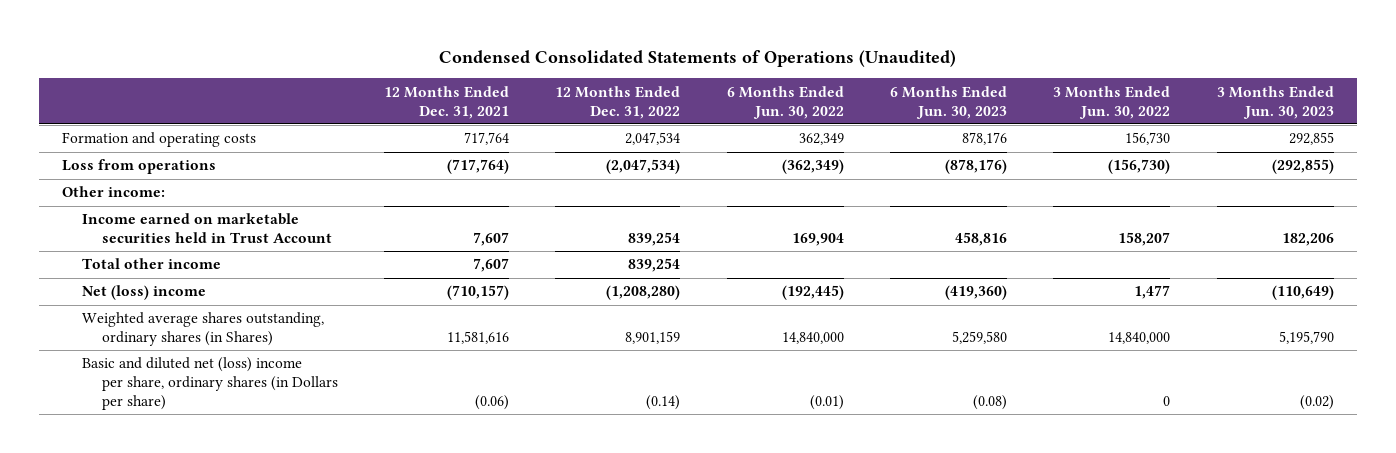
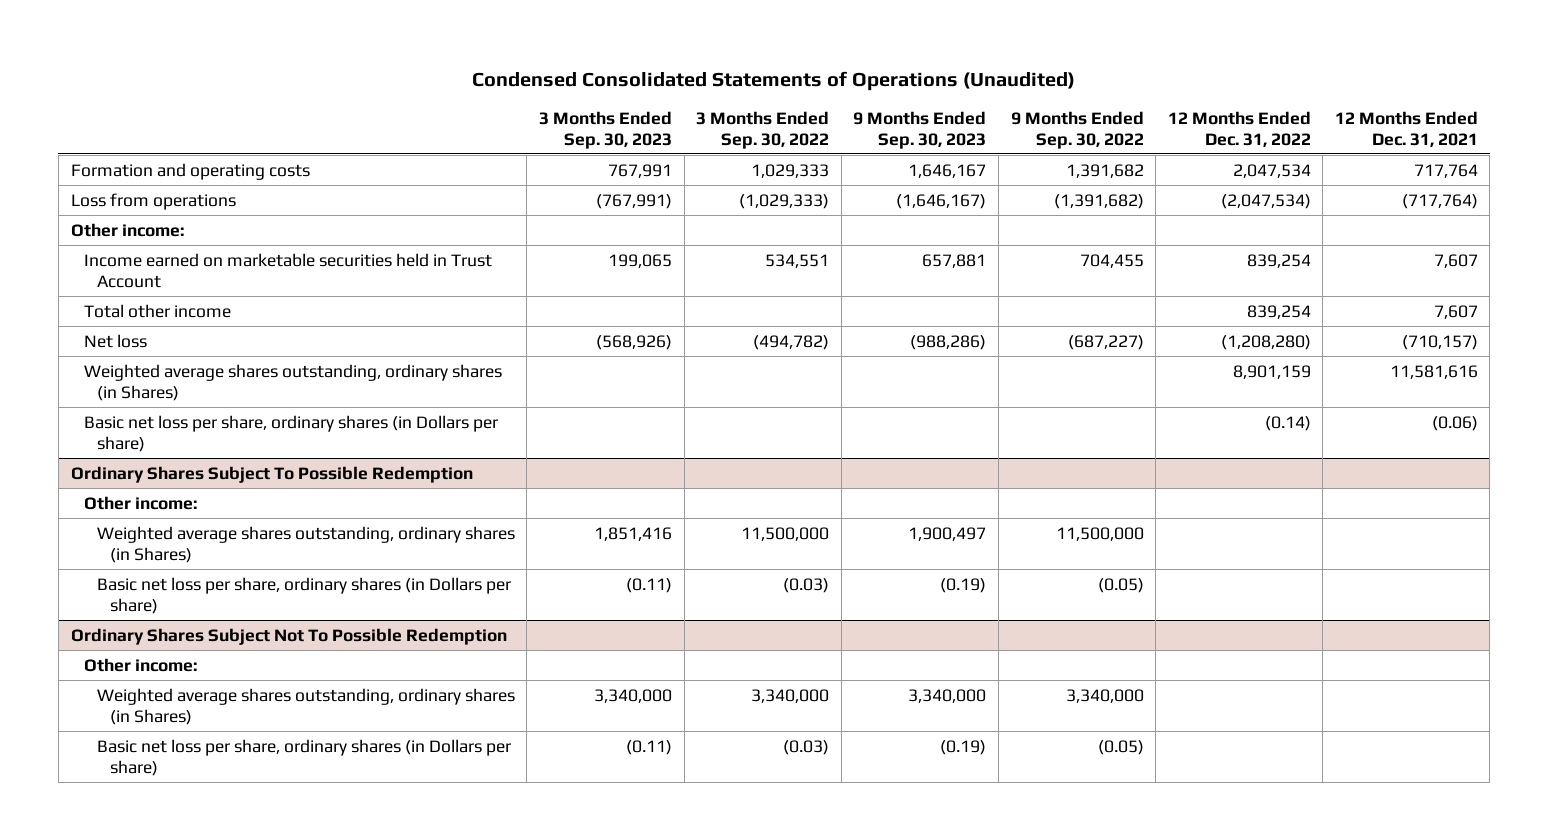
[726,85,844,119] 6 Months Ended Jun. 30, 2022 -> none
[890,85,1008,119] 6 Months Ended Jun. 30, 2023 -> none
[1053,85,1171,119] 3 Months Ended Jun. 30, 2022 -> none
[1216,85,1334,119] 3 Months Ended Jun. 30, 2023 -> none
none -> [539,110,673,149] 3 Months Ended Sep. 30, 2023
none -> [696,110,830,149] 3 Months Ended Sep. 30, 2022
none -> [853,110,987,149] 9 Months Ended Sep. 30, 2023
none -> [1010,110,1144,149] 9 Months Ended Sep. 30, 2022
[81,285,206,301] Net (loss) income -> [83,333,147,348] Net loss
[81,357,338,411] Basic and diluted net (loss) income per share, ordinary shares (in Dollars per share) -> [83,414,498,452] Basic net loss per share, ordinary shares (in Dollars per share)
none -> [70,465,473,483] Ordinary Shares Subject To Possible Redemption
none -> [83,495,197,510] Other income:
none -> [96,525,515,563] Weighted average shares outstanding, ordinary shares (in Shares)
none -> [96,576,511,614] Basic net loss per share, ordinary shares (in Dollars per share)
none -> [70,627,507,645] Ordinary Shares Subject Not To Possible Redemption
none -> [83,657,197,672] Other income:
none -> [96,687,515,725] Weighted average shares outstanding, ordinary shares (in Shares)
none -> [96,738,511,776] Basic net loss per share, ordinary shares (in Dollars per share)

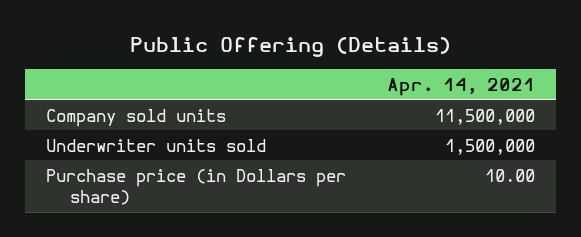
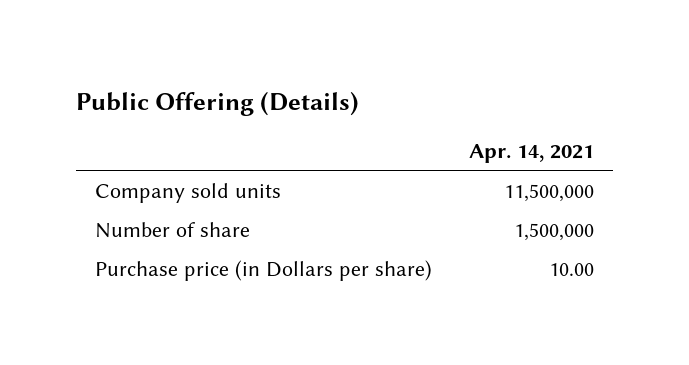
[45,138,266,152] Underwriter units sold -> [94,222,250,239] Number of share

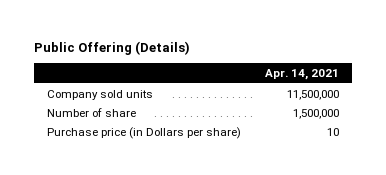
[549,263,595,277] 10.00 -> [327,127,340,136] 10

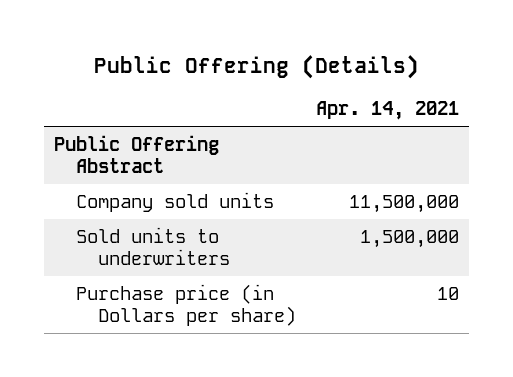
none -> [54,134,220,173] Public Offering Abstract
[46,107,136,117] Number of share -> [76,226,230,265] Sold units to underwriters

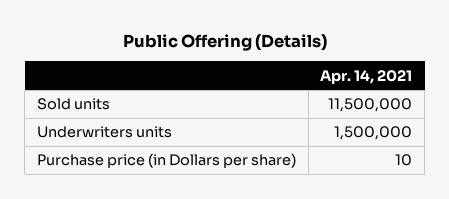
[54,134,220,173] Public Offering Abstract -> none
[76,191,275,212] Company sold units -> [36,98,110,111] Sold units
[76,226,230,265] Sold units to underwriters -> [36,126,172,139] Underwriters units

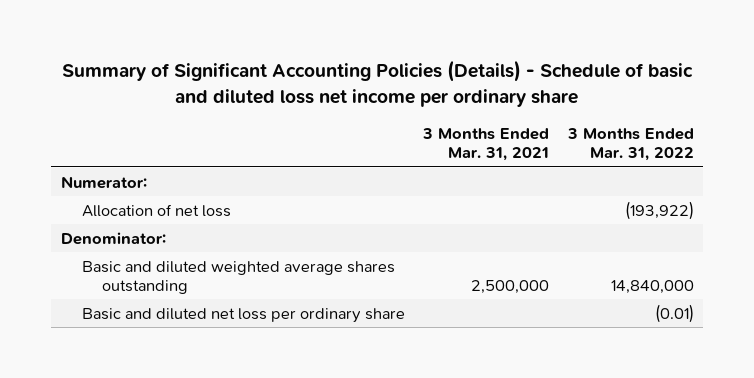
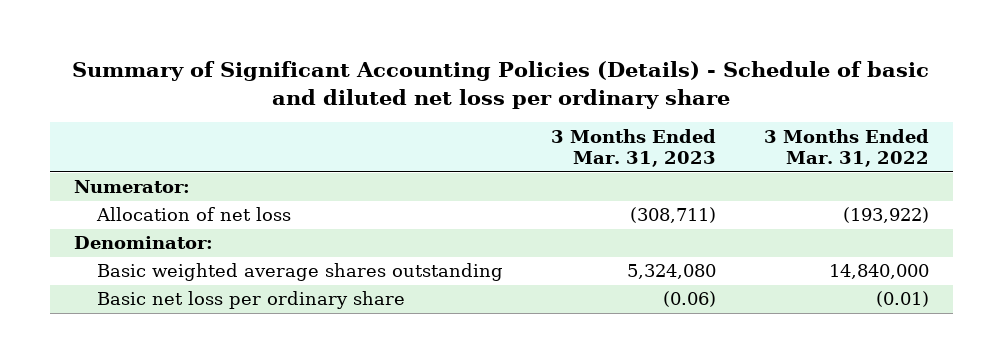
[62,60,694,107] Summary of Significant Accounting Policies (Details) - Schedule of basic and diluted loss net income per ordinary share -> [72,61,930,109] Summary of Significant Accounting Policies (Details) - Schedule of basic and diluted net loss per ordinary share
[422,127,550,162] 3 Months Ended Mar. 31, 2021 -> none
none -> [550,128,716,168] 3 Months Ended Mar. 31, 2023
[81,260,395,294] Basic and diluted weighted average shares outstanding -> [96,263,503,282] Basic weighted average shares outstanding
[81,307,405,323] Basic and diluted net loss per ordinary share -> [96,291,405,310] Basic net loss per ordinary share

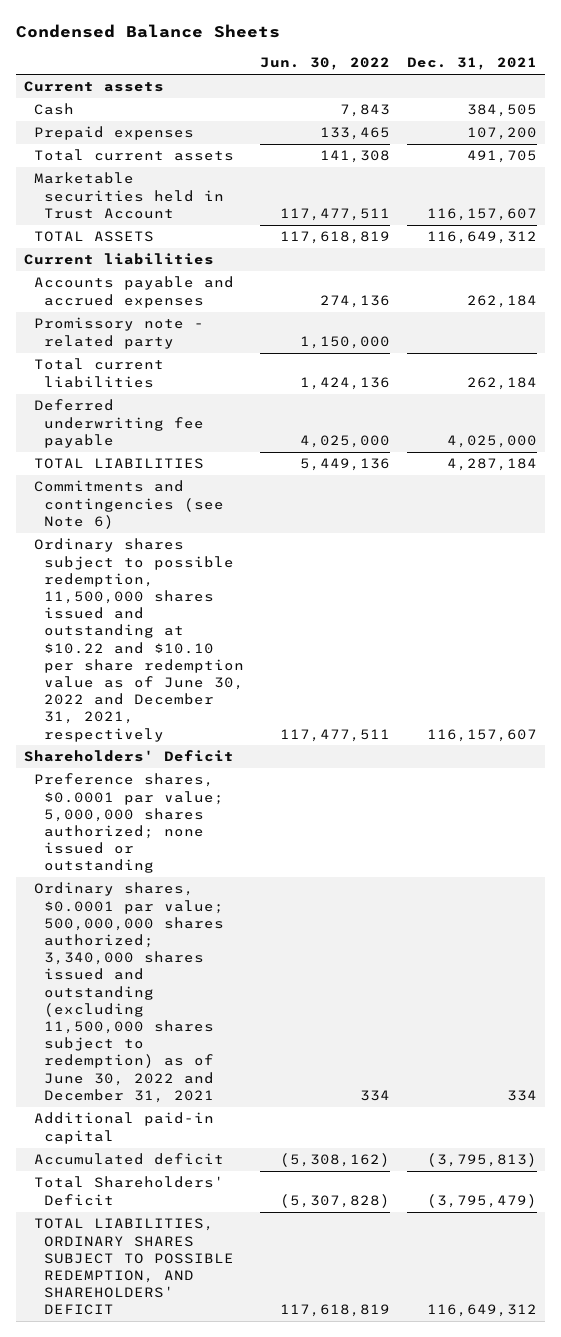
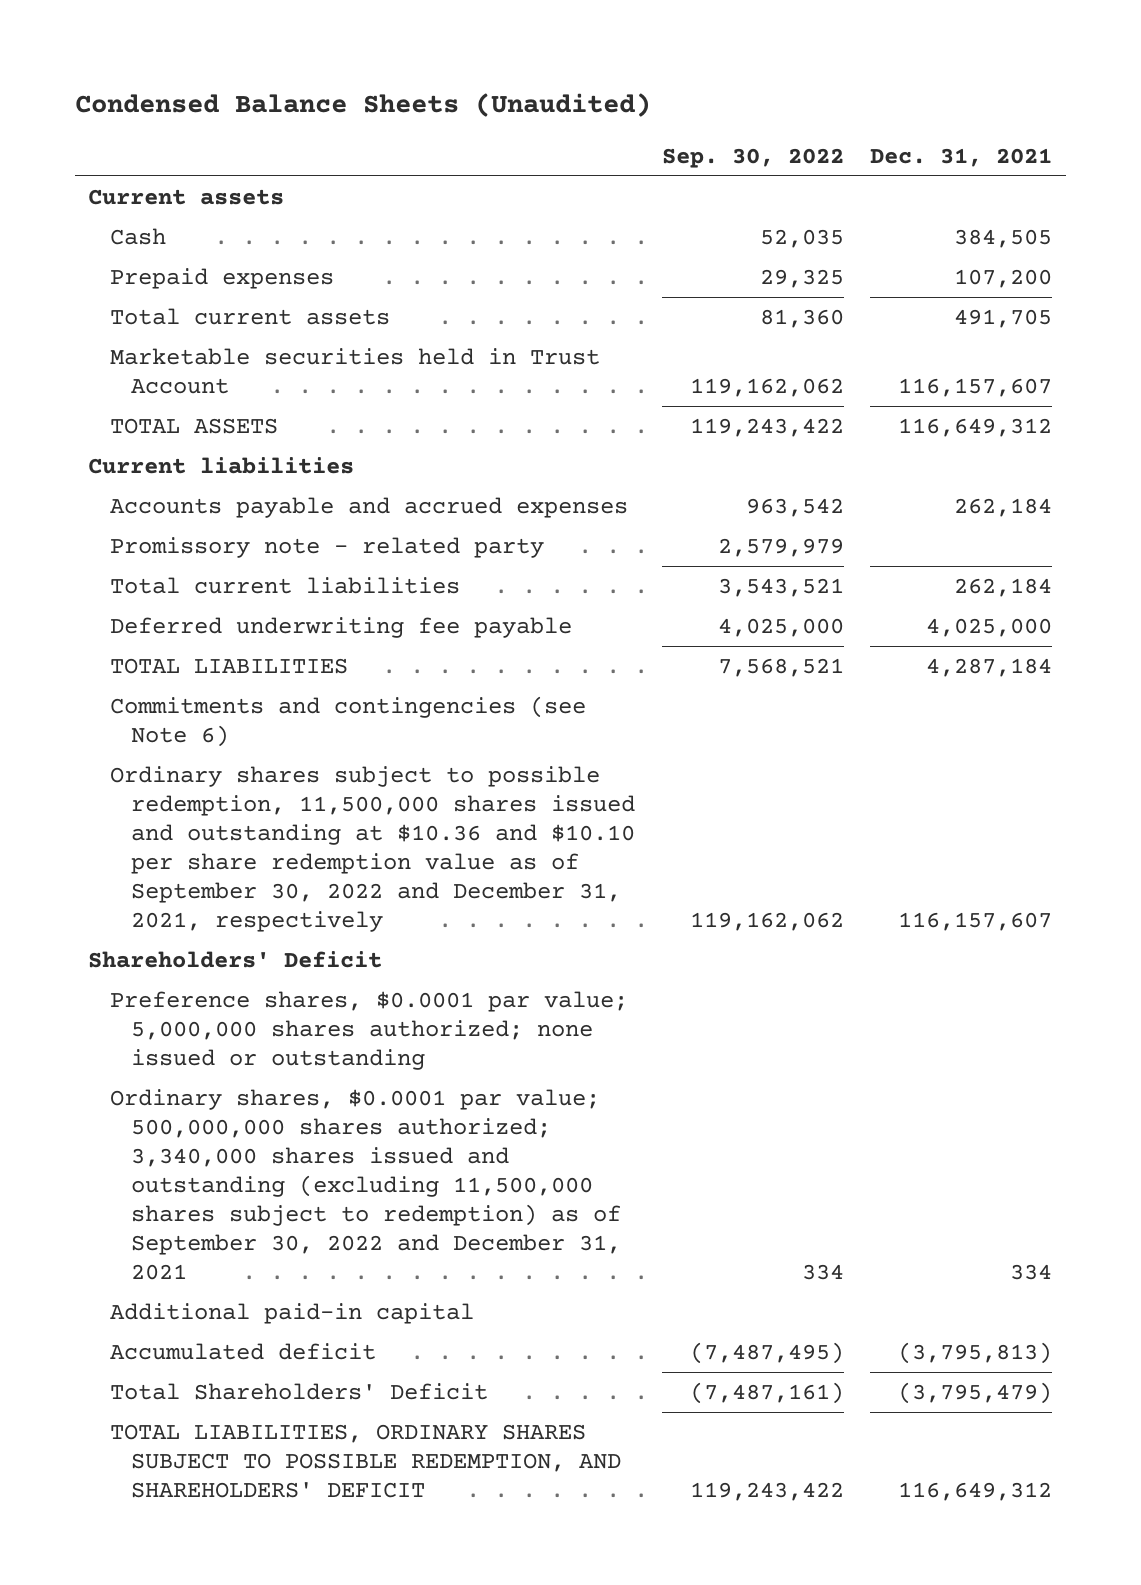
[16,24,281,39] Condensed Balance Sheets -> [74,92,651,117] Condensed Balance Sheets (Unaudited)
[260,57,391,71] Jun. 30, 2022 -> none
none -> [661,147,844,168] Sep. 30, 2022
[34,538,244,742] Ordinary shares subject to possible redemption, 11,500,000 shares issued and outstanding at $10.22 and $10.10 per share redemption value as of June 30, 2022 and December 31, 2021, respectively -> [109,765,635,933] Ordinary shares subject to possible redemption, 11,500,000 shares issued and outstanding at $10.36 and $10.10 per share redemption value as of September 30, 2022 and December 31, 2021, respectively
[34,882,224,1103] Ordinary shares, $0.0001 par value; 500,000,000 shares authorized; 3,340,000 shares issued and outstanding (excluding 11,500,000 shares subject to redemption) as of June 30, 2022 and December 31, 2021 -> [109,1088,621,1281] Ordinary shares, $0.0001 par value; 500,000,000 shares authorized; 3,340,000 shares issued and outstanding (excluding 11,500,000 shares subject to redemption) as of September 30, 2022 and December 31, 2021

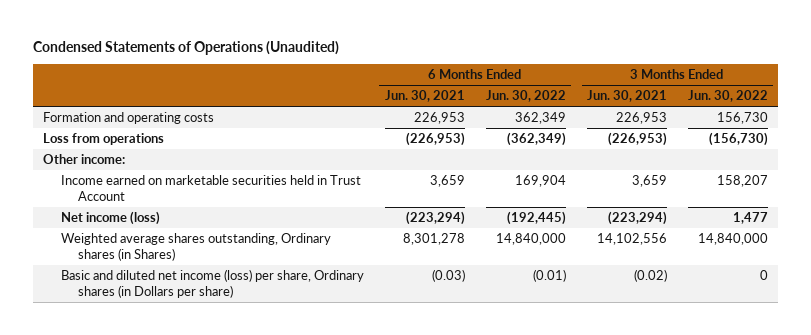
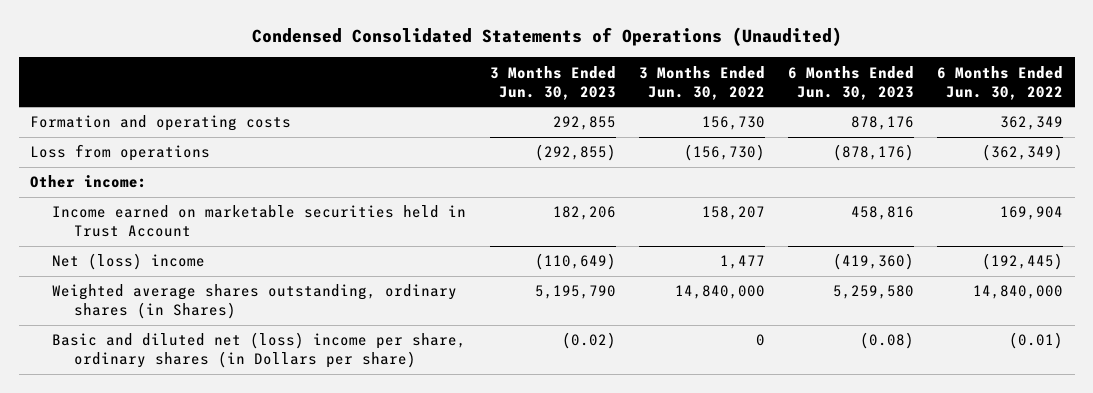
[32,40,339,55] Condensed Statements of Operations (Unaudited) -> [251,27,842,47] Condensed Consolidated Statements of Operations (Unaudited)
[384,90,465,103] Jun. 30, 2021 -> none
[586,90,667,103] Jun. 30, 2021 -> none
none -> [489,65,616,100] 3 Months Ended Jun. 30, 2023
none -> [787,65,914,100] 6 Months Ended Jun. 30, 2023
[60,211,160,226] Net income (loss) -> [52,253,206,271] Net (loss) income
[60,233,331,261] Weighted average shares outstanding, Ordinary shares (in Shares) -> [52,284,458,320] Weighted average shares outstanding, ordinary shares (in Shares)
[60,269,364,298] Basic and diluted net income (loss) per share, Ordinary shares (in Dollars per share) -> [52,332,467,369] Basic and diluted net (loss) income per share, ordinary shares (in Dollars per share)

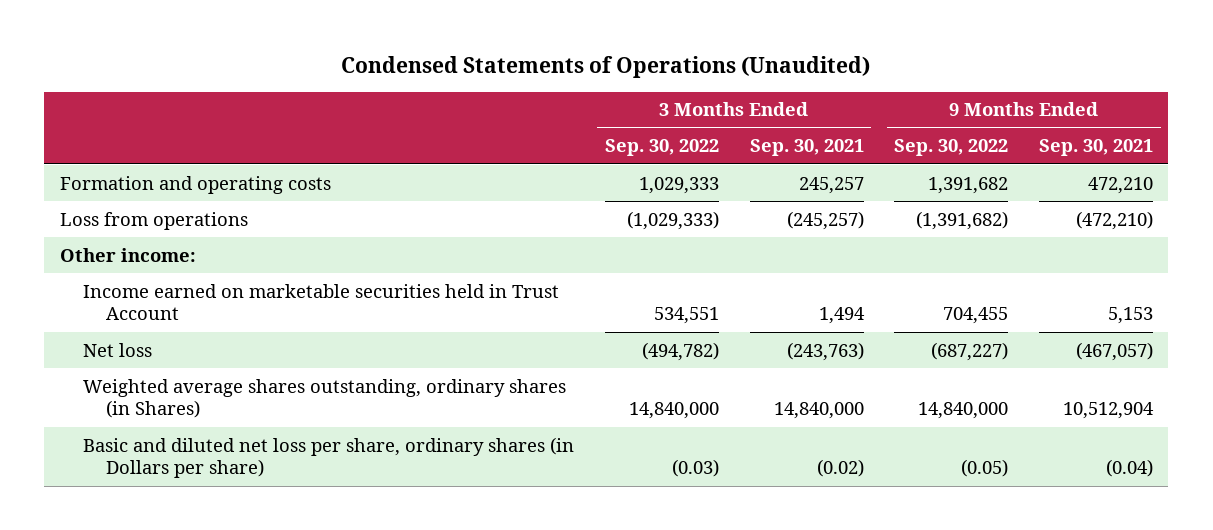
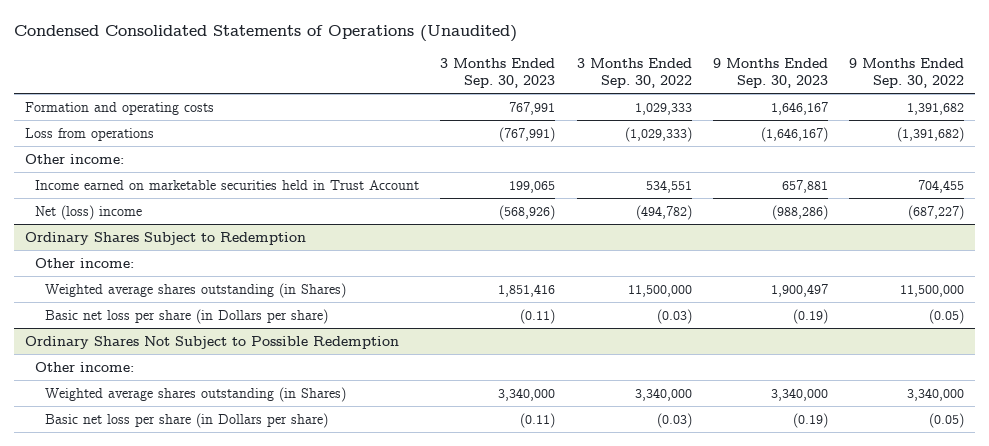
[341,56,871,79] Condensed Statements of Operations (Unaudited) -> [14,24,518,42] Condensed Consolidated Statements of Operations (Unaudited)
[749,139,864,157] Sep. 30, 2021 -> none
[1039,139,1154,157] Sep. 30, 2021 -> none
none -> [440,57,556,88] 3 Months Ended Sep. 30, 2023
none -> [713,57,829,88] 9 Months Ended Sep. 30, 2023
[82,342,152,357] Net loss -> [34,205,142,221] Net (loss) income
none -> [24,232,306,246] Ordinary Shares Subject to Redemption
none -> [34,258,134,269] Other income:
[82,378,566,419] Weighted average shares outstanding, ordinary shares (in Shares) -> [44,283,346,299] Weighted average shares outstanding (in Shares)
[628,402,719,420] 14,840,000 -> [627,285,692,298] 11,500,000
[918,402,1009,420] 14,840,000 -> [900,285,965,298] 11,500,000
[82,436,574,479] Basic and diluted net loss per share, ordinary shares (in Dollars per share) -> [44,309,328,325] Basic net loss per share (in Dollars per share)
none -> [24,336,399,350] Ordinary Shares Not Subject to Possible Redemption
none -> [34,362,134,373] Other income:
none -> [44,387,346,403] Weighted average shares outstanding (in Shares)
none -> [44,413,328,429] Basic net loss per share (in Dollars per share)

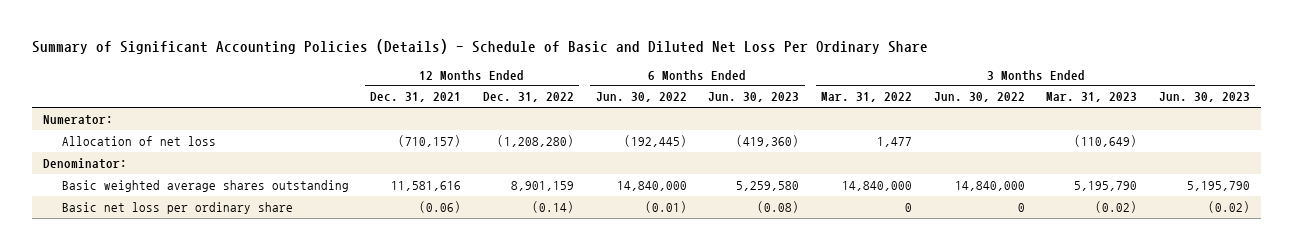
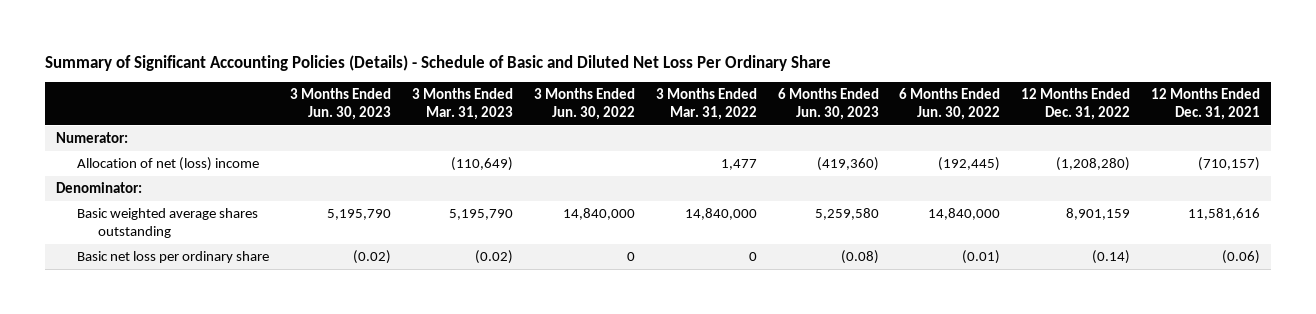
[61,135,216,146] Allocation of net loss -> [76,157,259,172] Allocation of net (loss) income

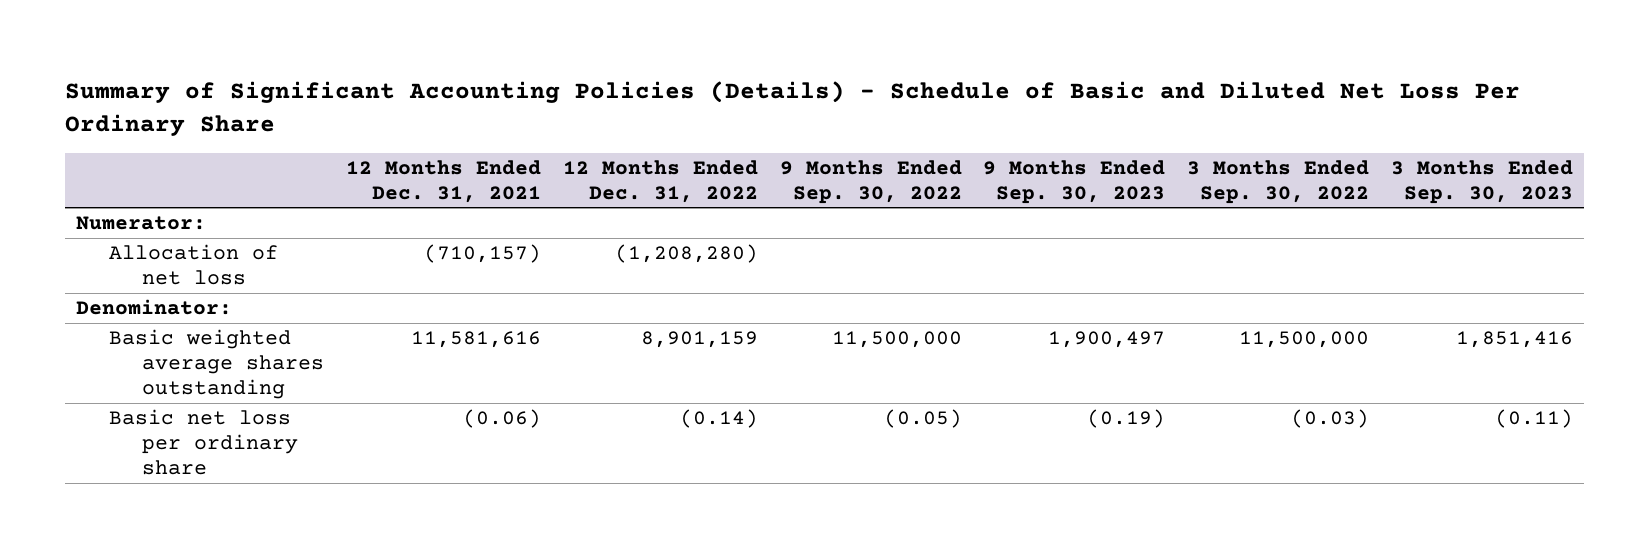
[289,87,391,121] 3 Months Ended Jun. 30, 2023 -> none
[411,87,513,121] 3 Months Ended Mar. 31, 2023 -> none
[533,87,635,121] 3 Months Ended Jun. 30, 2022 -> none
[655,87,757,121] 3 Months Ended Mar. 31, 2022 -> none
[777,87,879,121] 6 Months Ended Jun. 30, 2023 -> none
[899,87,1001,121] 6 Months Ended Jun. 30, 2022 -> none
none -> [779,159,962,204] 9 Months Ended Sep. 30, 2022
none -> [983,159,1166,204] 9 Months Ended Sep. 30, 2023
none -> [1187,159,1370,204] 3 Months Ended Sep. 30, 2022
none -> [1391,159,1574,204] 3 Months Ended Sep. 30, 2023
[76,157,259,172] Allocation of net (loss) income -> [109,244,279,286] Allocation of net loss

